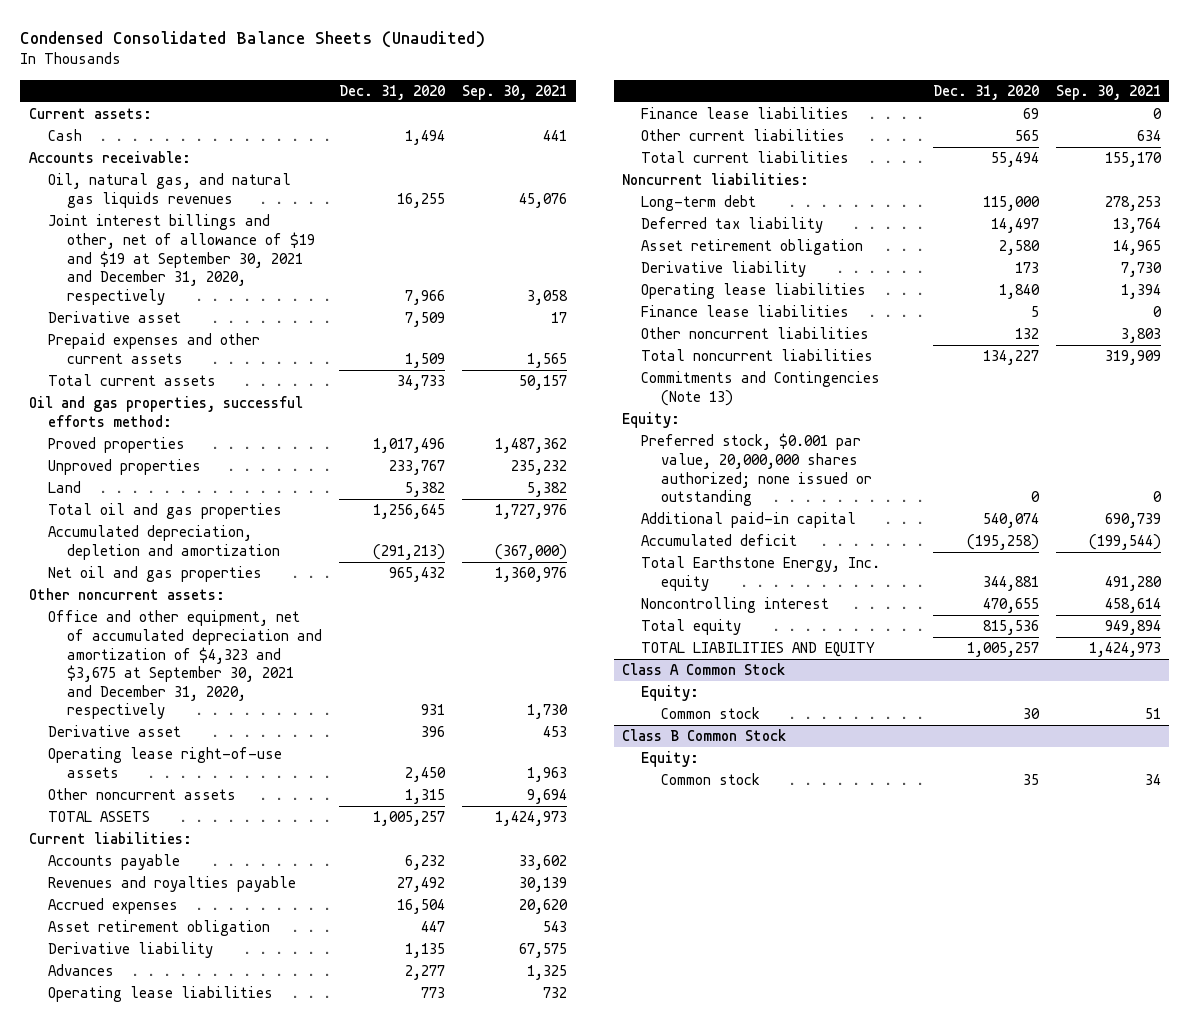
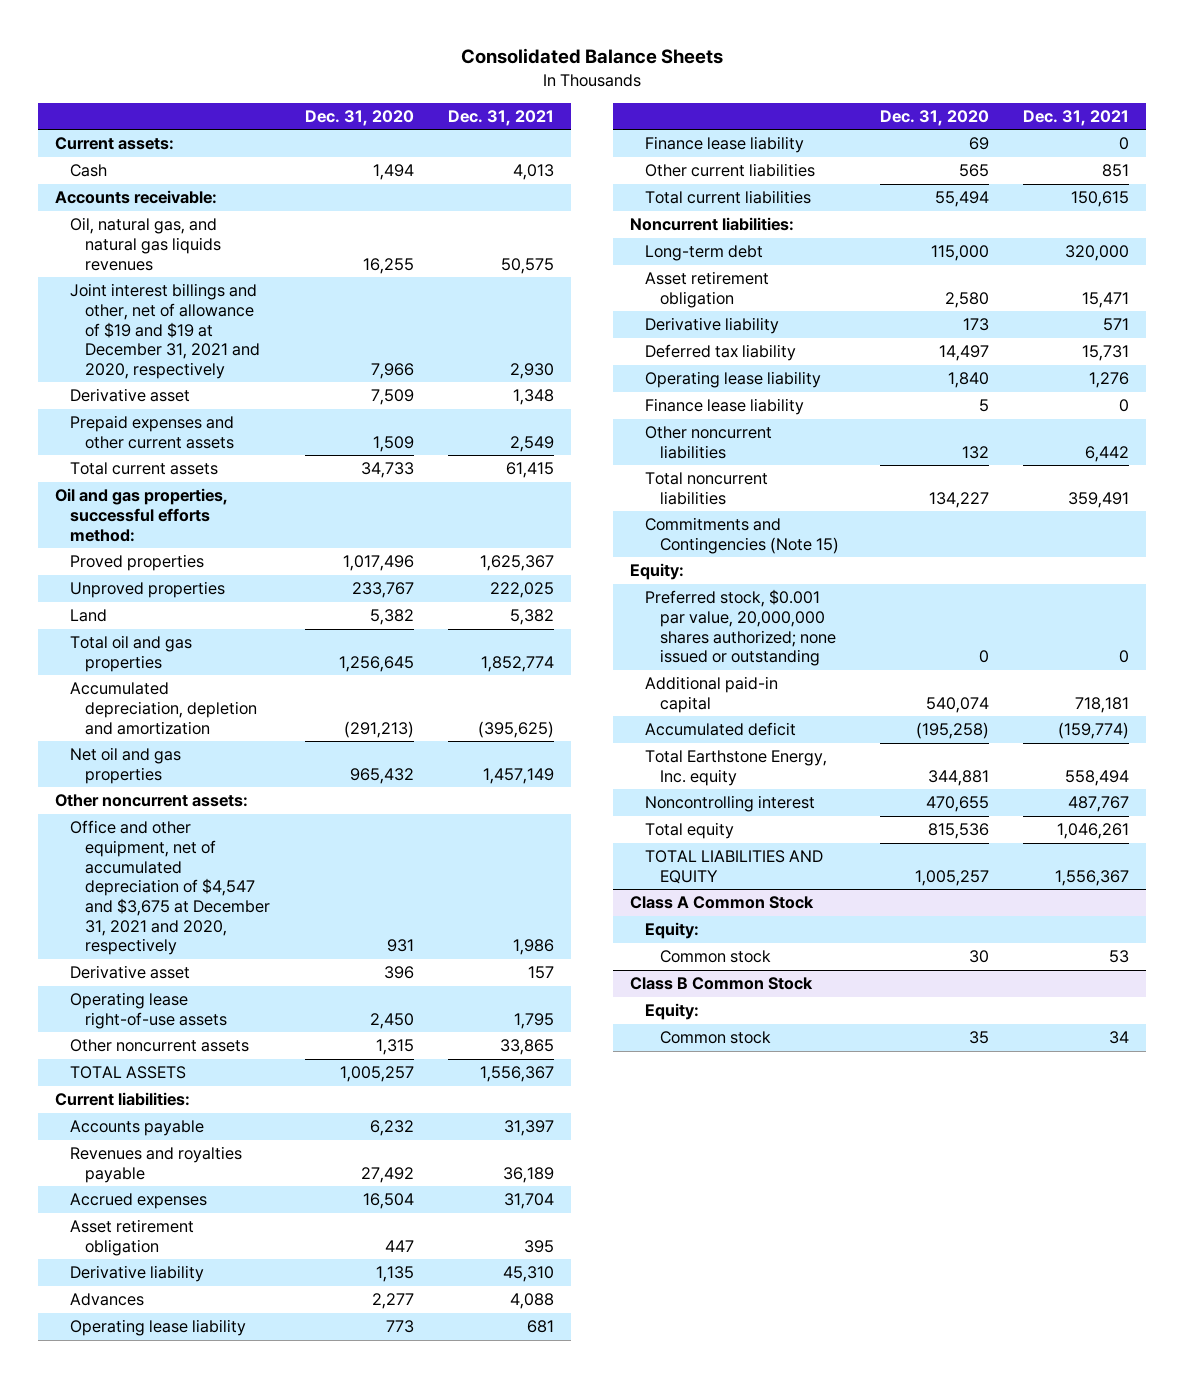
[20,30,486,48] Condensed Consolidated Balance Sheets (Unaudited) -> [460,48,723,65] Consolidated Balance Sheets
[462,84,568,100] Sep. 30, 2021 -> none
none -> [447,109,554,126] Dec. 31, 2021
[47,214,316,305] Joint interest billings and other, net of allowance of $19 and $19 at September 30, 2021 and December 31, 2020, respectively -> [70,283,261,379] Joint interest billings and other, net of allowance of $19 and $19 at December 31, 2021 and 2020, respectively
[47,610,323,720] Office and other equipment, net of accumulated depreciation and amortization of $4,323 and $3,675 at September 30, 2021 and December 31, 2020, respectively -> [70,820,271,956] Office and other equipment, net of accumulated depreciation of $4,547 and $3,675 at December 31, 2021 and 2020, respectively
[47,986,273,1003] Operating lease liabilities -> [70,1319,247,1337] Operating lease liability
[641,107,850,120] Finance lease liabilities -> [644,136,804,154] Finance lease liability
[641,217,824,234] Deferred tax liability -> [644,344,796,362] Deferred tax liability
[641,283,867,300] Operating lease liabilities -> [644,371,821,389] Operating lease liability
[641,305,850,318] Finance lease liabilities -> [644,398,804,416] Finance lease liability
[641,371,881,407] Commitments and Contingencies (Note 13) -> [644,517,840,554] Commitments and Contingencies (Note 15)

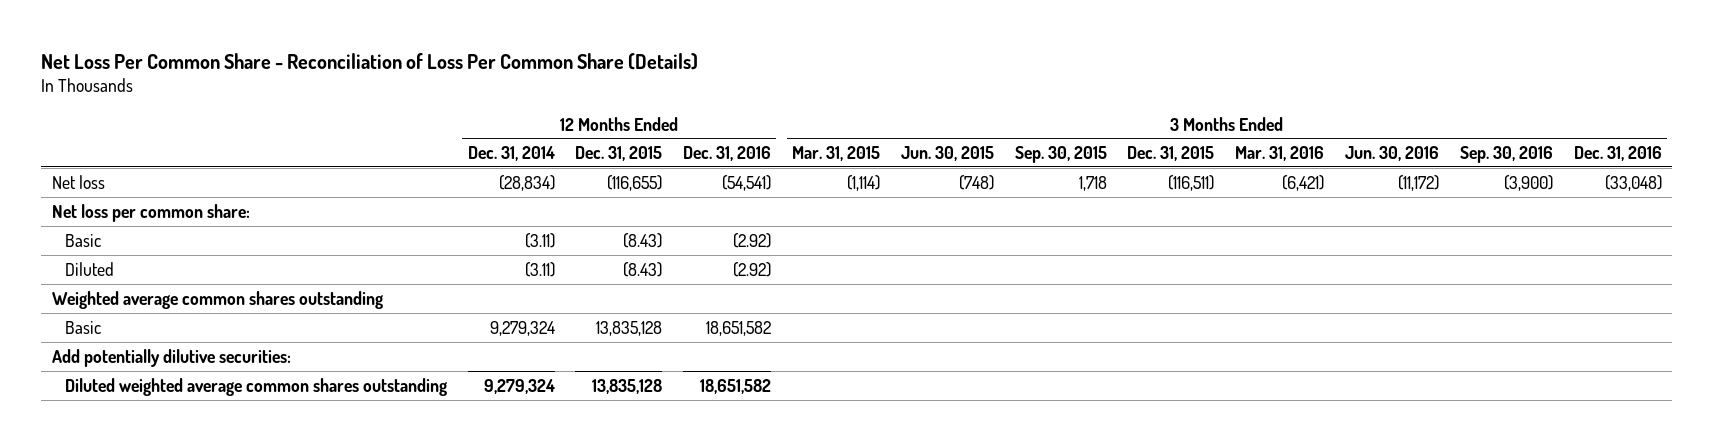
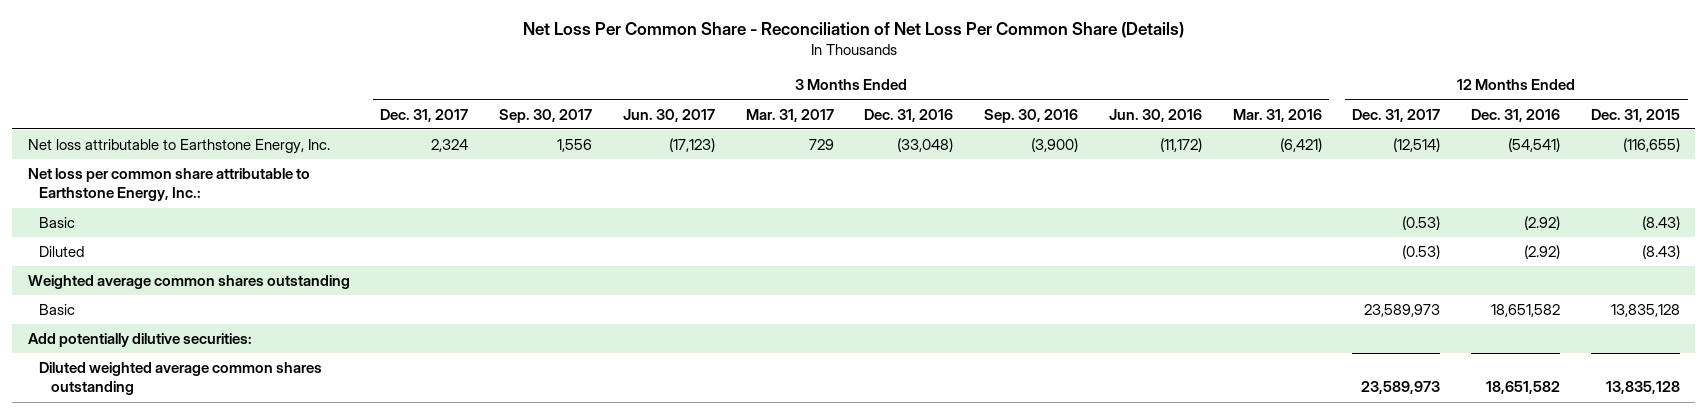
[41,52,699,70] Net Loss Per Common Share - Reconciliation of Loss Per Common Share (Details) -> [522,22,1184,39] Net Loss Per Common Share - Reconciliation of Net Loss Per Common Share (Details)
[467,146,555,162] Dec. 31, 2014 -> none
[792,146,881,162] Mar. 31, 2015 -> none
[900,146,994,162] Jun. 30, 2015 -> none
[1014,146,1107,164] Sep. 30, 2015 -> none
[1127,146,1215,162] Dec. 31, 2015 -> none
none -> [380,108,469,122] Dec. 31, 2017
none -> [499,108,593,123] Sep. 30, 2017
none -> [622,108,715,122] Jun. 30, 2017
none -> [745,108,834,122] Mar. 31, 2017
none -> [1352,108,1441,122] Dec. 31, 2017
[51,174,105,189] Net loss -> [27,139,330,155] Net loss attributable to Earthstone Energy, Inc.
[51,203,250,222] Net loss per common share: -> [27,168,310,202] Net loss per common share attributable to Earthstone Energy, Inc.:

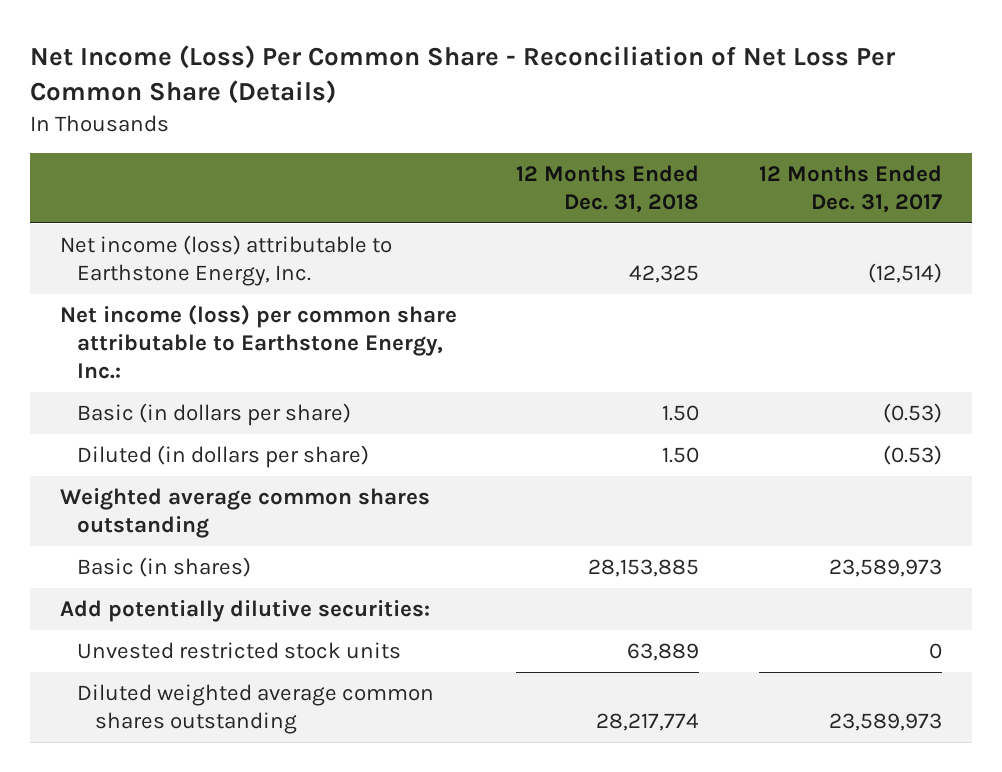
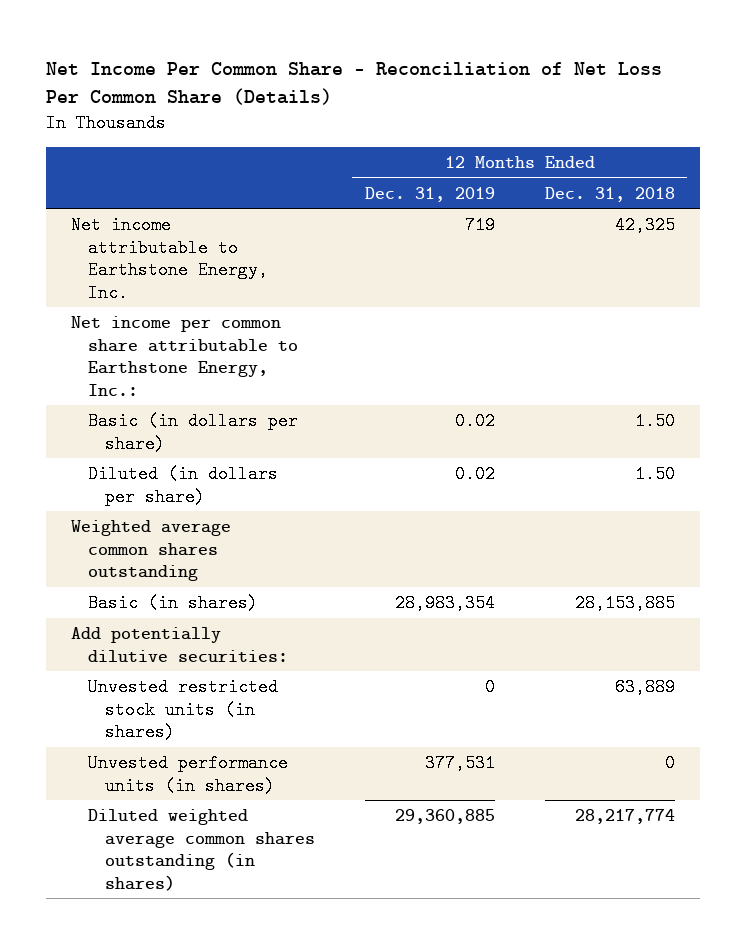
[30,45,897,105] Net Income (Loss) Per Common Share - Reconciliation of Net Loss Per Common Share (Details) -> [46,61,663,106] Net Income Per Common Share - Reconciliation of Net Loss Per Common Share (Details)
[758,165,942,214] 12 Months Ended Dec. 31, 2017 -> none
none -> [364,186,495,202] Dec. 31, 2019
[60,234,393,286] Net income (loss) attributable to Earthstone Energy, Inc. -> [71,216,269,302] Net income attributable to Earthstone Energy, Inc.
[60,304,458,379] Net income (loss) per common share attributable to Earthstone Energy, Inc.: -> [71,316,299,396] Net income per common share attributable to Earthstone Energy, Inc.:
[77,641,402,659] Unvested restricted stock units -> [88,678,279,742] Unvested restricted stock units (in shares)
none -> [88,754,289,795] Unvested performance units (in shares)
[77,683,435,734] Diluted weighted average common shares outstanding -> [88,809,316,891] Diluted weighted average common shares outstanding (in shares)

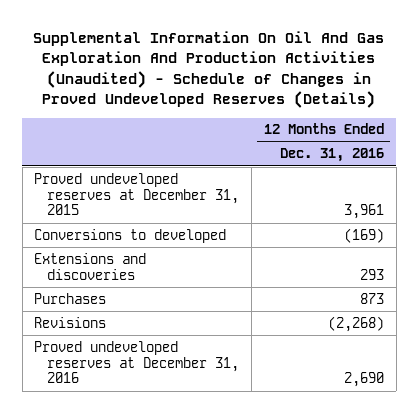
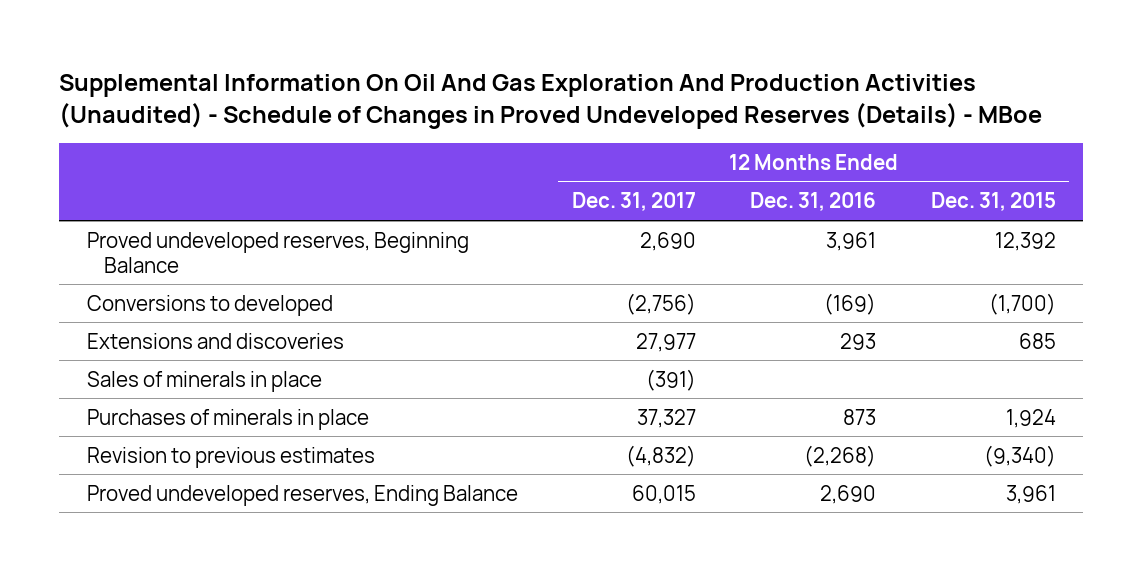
[33,30,385,109] Supplemental Information On Oil And Gas Exploration And Production Activities (Unaudited) - Schedule of Changes in Proved Undeveloped Reserves (Details) -> [59,74,1043,129] Supplemental Information On Oil And Gas Exploration And Production Activities (Unaudited) - Schedule of Changes in Proved Undeveloped Reserves (Details) - MBoe
none -> [572,192,697,212] Dec. 31, 2017
none -> [930,192,1056,212] Dec. 31, 2015
[34,172,239,216] Proved undeveloped reserves at December 31, 2015 -> [86,231,469,273] Proved undeveloped reserves, Beginning Balance
none -> [86,370,322,392] Sales of minerals in place
[34,292,107,304] Purchases -> [86,408,369,430] Purchases of minerals in place
[34,316,107,328] Revisions -> [86,446,375,468] Revision to previous estimates
[34,340,239,384] Proved undeveloped reserves at December 31, 2016 -> [86,484,518,506] Proved undeveloped reserves, Ending Balance

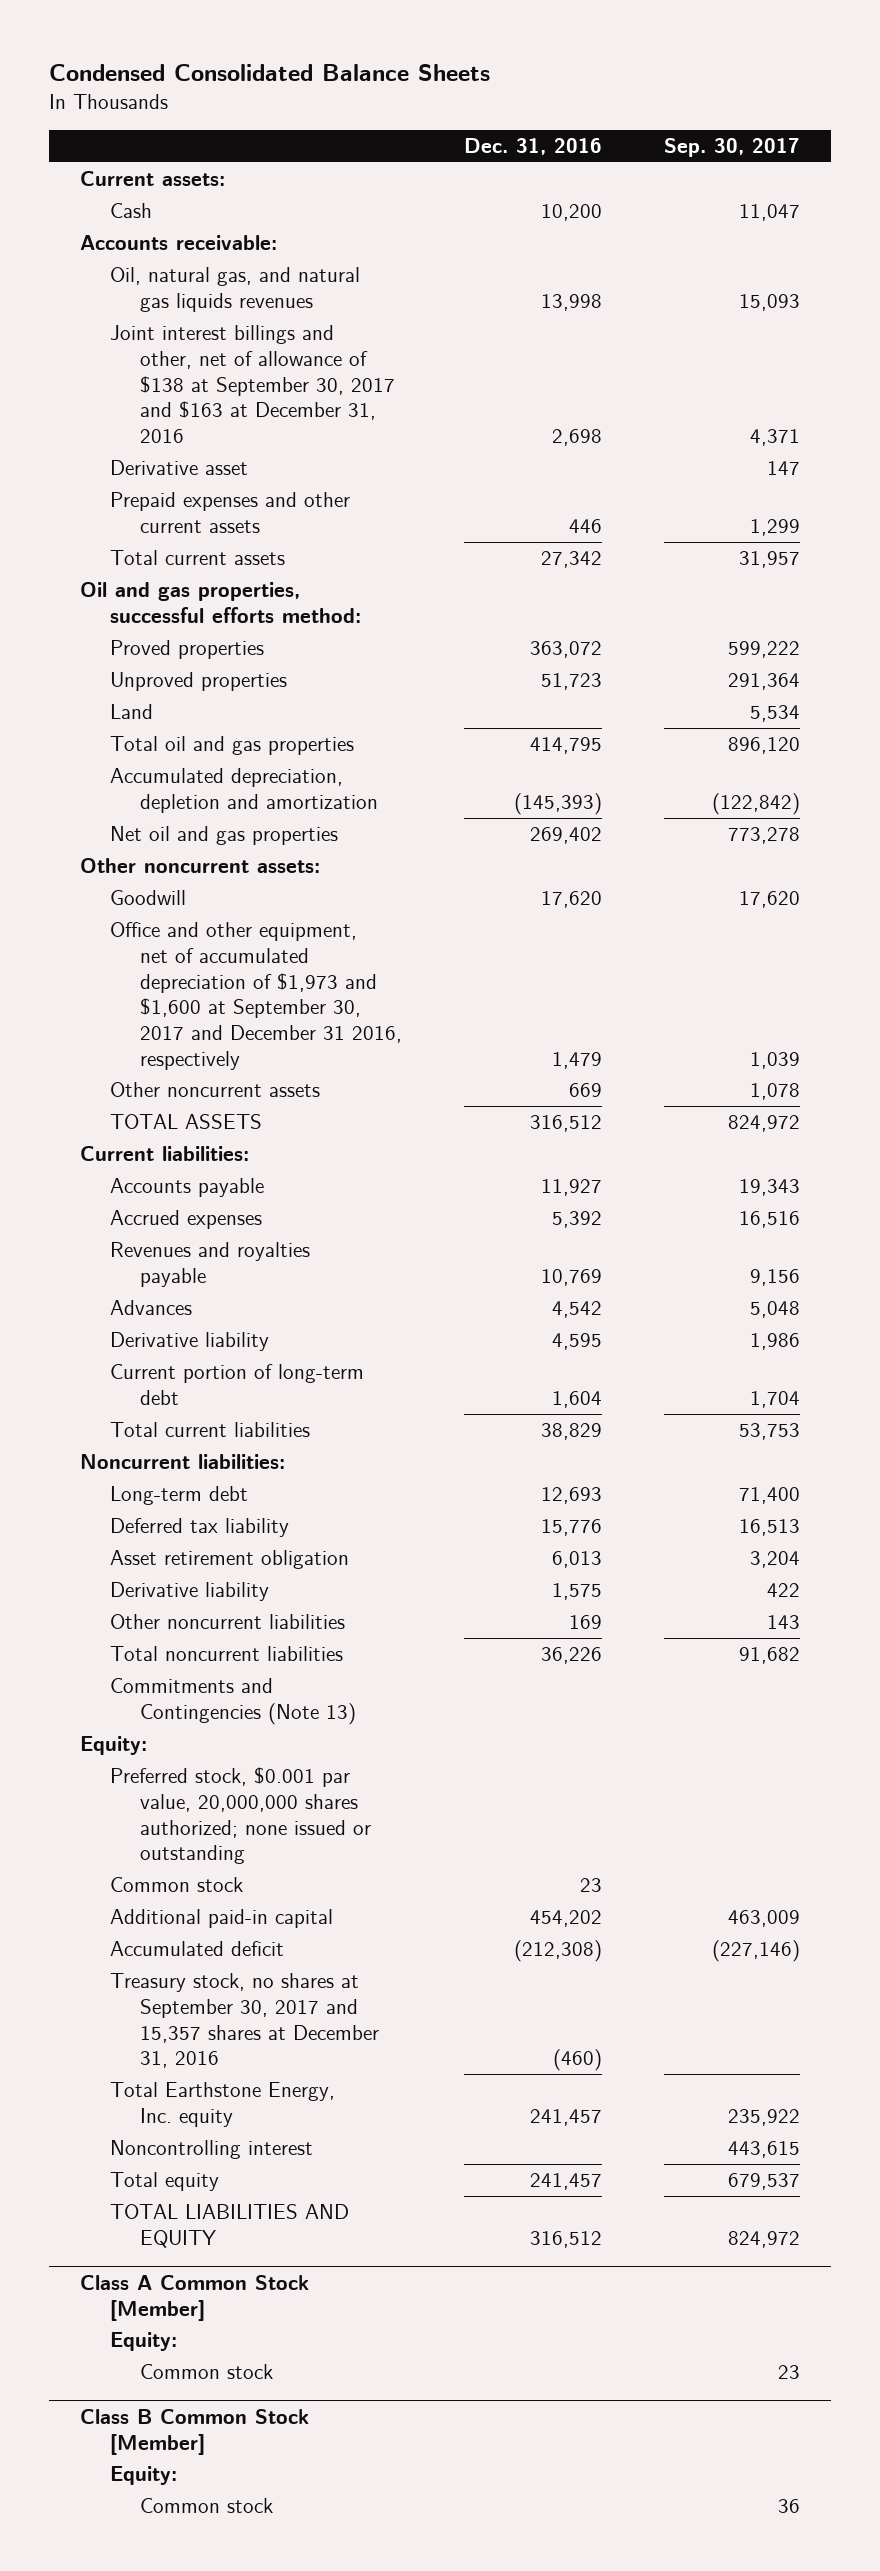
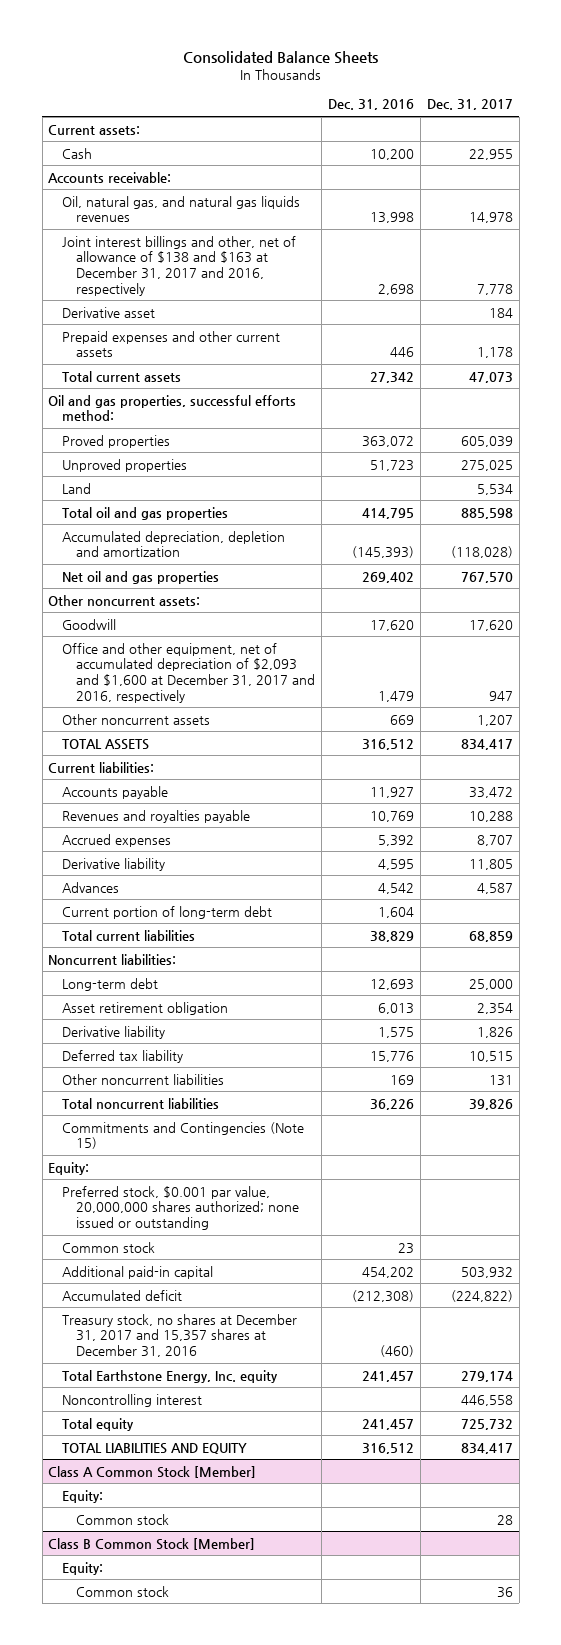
[49,64,491,82] Condensed Consolidated Balance Sheets -> [182,50,378,64] Consolidated Balance Sheets
[663,138,800,158] Sep. 30, 2017 -> none
none -> [426,99,513,111] Dec. 31, 2017
[110,325,396,443] Joint interest billings and other, net of allowance of $138 at September 30, 2017 and $163 at December 31, 2016 -> [62,235,297,296] Joint interest billings and other, net of allowance of $138 and $163 at December 31, 2017 and 2016, respectively
[110,922,403,1070] Office and other equipment, net of accumulated depreciation of $1,973 and $1,600 at September 30, 2017 and December 31 2016, respectively -> [62,642,315,703] Office and other equipment, net of accumulated depreciation of $2,093 and $1,600 at December 31, 2017 and 2016, respectively
[110,1210,263,1230] Accrued expenses -> [62,833,172,847] Accrued expenses
[110,1300,193,1316] Advances -> [62,881,120,893] Advances
[110,1518,290,1538] Deferred tax liability -> [62,1049,184,1063] Deferred tax liability
[110,1678,357,1725] Commitments and Contingencies (Note 13) -> [62,1121,305,1150] Commitments and Contingencies (Note 15)
[110,1973,380,2069] Treasury stock, no shares at September 30, 2017 and 15,357 shares at December 31, 2016 -> [62,1313,298,1357] Treasury stock, no shares at December 31, 2017 and 15,357 shares at December 31, 2016

